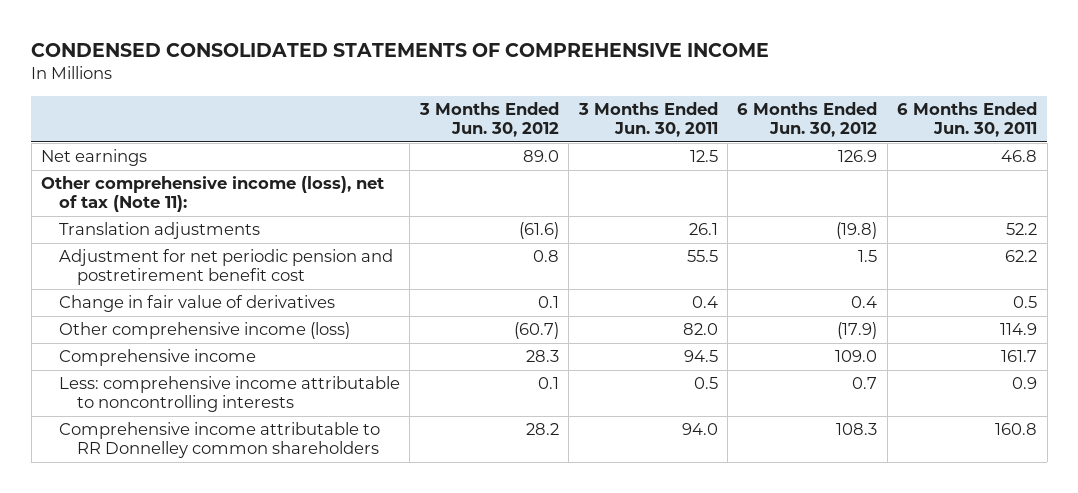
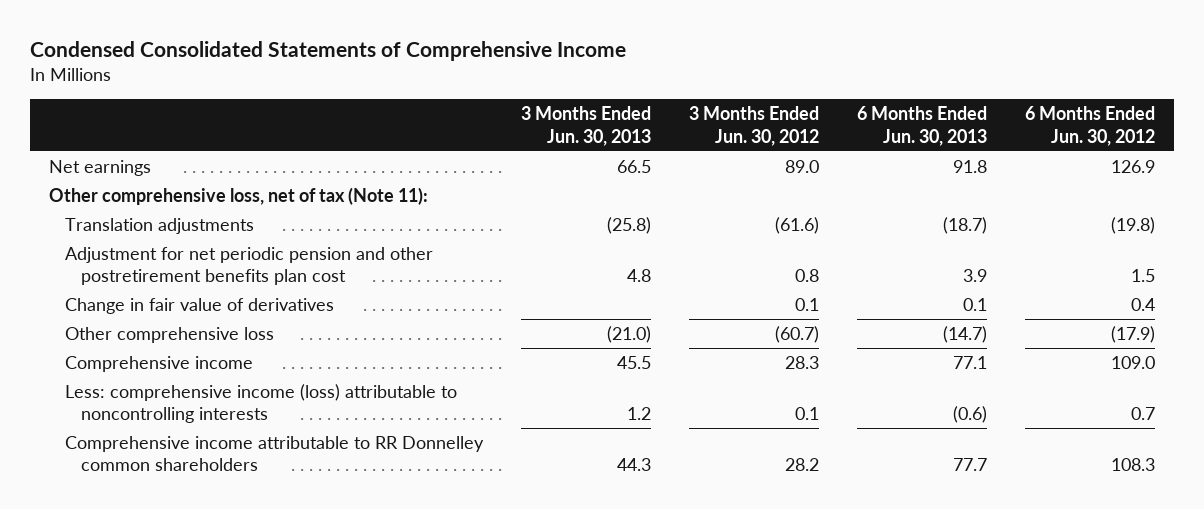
[31,43,770,58] CONDENSED CONSOLIDATED STATEMENTS OF COMPREHENSIVE INCOME -> [29,41,626,62] Condensed Consolidated Statements of Comprehensive Income
[577,101,718,138] 3 Months Ended Jun. 30, 2011 -> none
[897,101,1038,138] 6 Months Ended Jun. 30, 2011 -> none
none -> [520,106,651,146] 3 Months Ended Jun. 30, 2013
none -> [857,106,988,146] 6 Months Ended Jun. 30, 2013
[41,176,385,213] Other comprehensive income (loss), net of tax (Note 11): -> [48,186,428,205] Other comprehensive loss, net of tax (Note 11):
[59,249,394,286] Adjustment for net periodic pension and postretirement benefit cost -> [64,246,433,286] Adjustment for net periodic pension and other postretirement benefits plan cost
[59,322,351,340] Other comprehensive income (loss) -> [64,326,274,343] Other comprehensive loss
[59,376,401,413] Less: comprehensive income attributable to noncontrolling interests -> [64,383,457,424] Less: comprehensive income (loss) attributable to noncontrolling interests

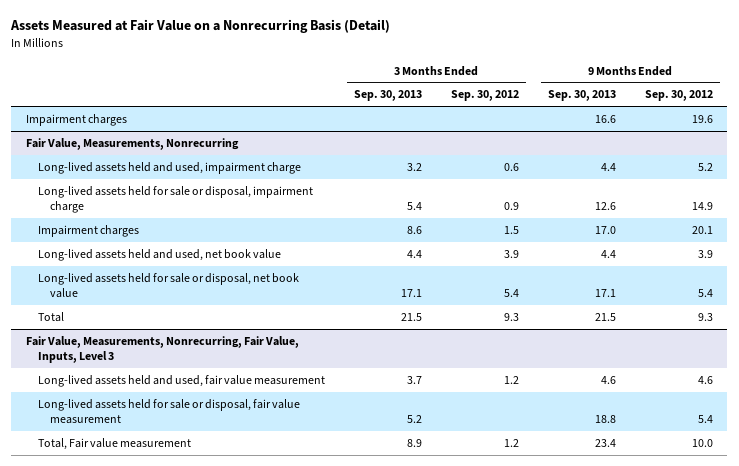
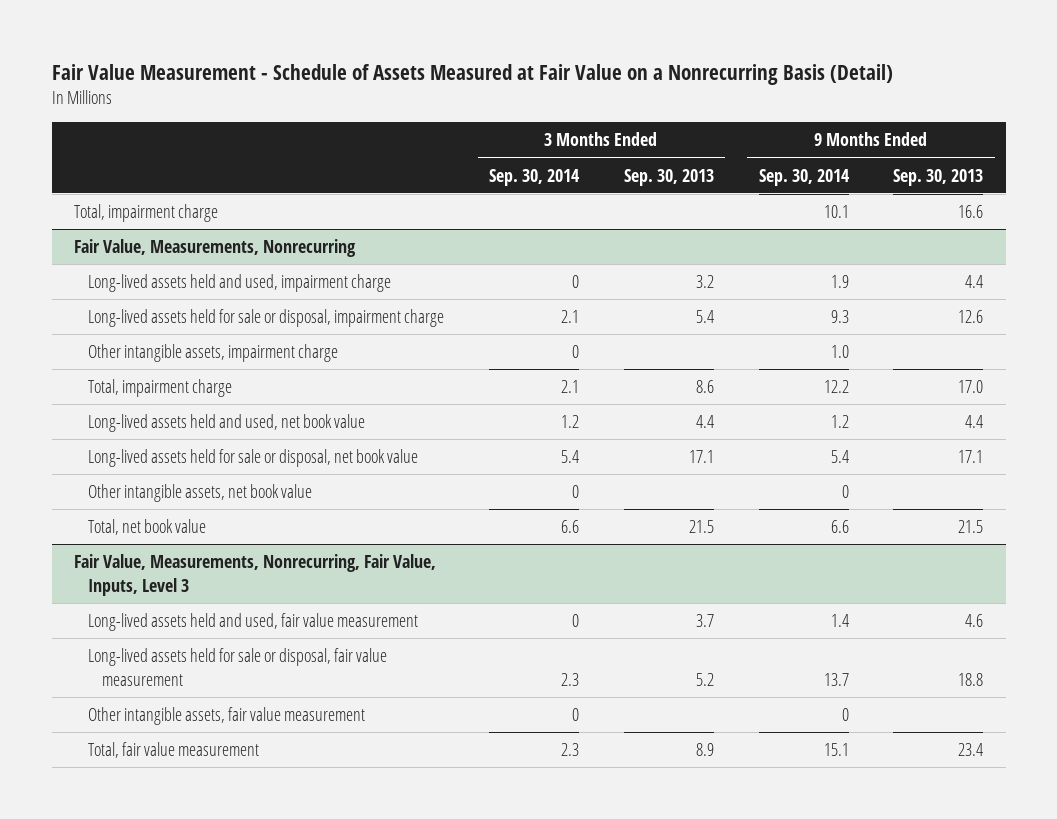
[10,19,391,34] Assets Measured at Fair Value on a Nonrecurring Basis (Detail) -> [51,63,893,85] Fair Value Measurement - Schedule of Assets Measured at Fair Value on a Nonrecurring Basis (Detail)
[450,90,519,102] Sep. 30, 2012 -> none
[644,90,713,102] Sep. 30, 2012 -> none
none -> [488,168,580,186] Sep. 30, 2014
none -> [758,168,850,186] Sep. 30, 2014
[25,113,127,126] Impairment charges -> [73,204,218,223] Total, impairment charge
none -> [88,344,339,363] Other intangible assets, impairment charge
[37,224,139,237] Impairment charges -> [88,379,233,398] Total, impairment charge
none -> [88,484,313,503] Other intangible assets, net book value
[37,311,64,322] Total -> [88,519,207,536] Total, net book value
none -> [88,707,366,726] Other intangible assets, fair value measurement
[37,437,191,450] Total, Fair value measurement -> [88,742,260,759] Total, fair value measurement

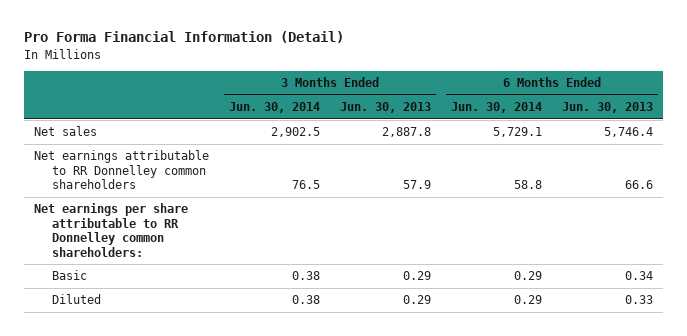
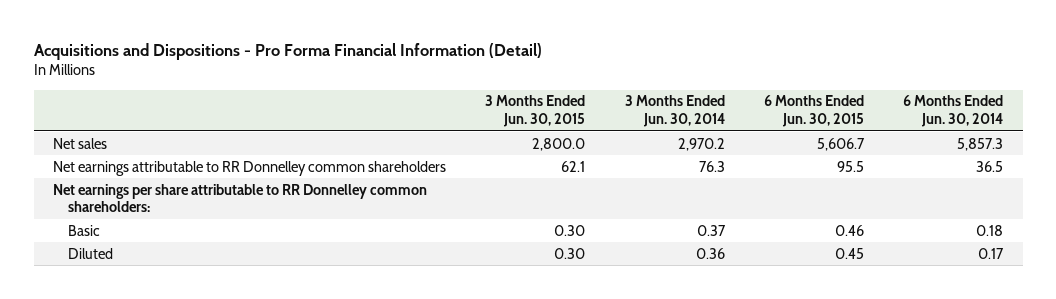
[23,31,344,44] Pro Forma Financial Information (Detail) -> [33,42,542,60] Acquisitions and Dispositions - Pro Forma Financial Information (Detail)
[339,102,431,114] Jun. 30, 2013 -> none
[562,102,654,114] Jun. 30, 2013 -> none
none -> [485,95,586,127] 3 Months Ended Jun. 30, 2015
none -> [763,95,864,127] 6 Months Ended Jun. 30, 2015
[270,127,320,138] 2,902.5 -> [677,137,725,151] 2,970.2
[493,127,543,138] 5,729.1 -> [957,137,1004,151] 5,857.3
[291,180,320,190] 76.5 -> [698,160,725,172] 76.3
[514,180,543,190] 58.8 -> [976,160,1004,172] 36.5
[291,271,320,281] 0.38 -> [696,224,726,236] 0.37
[514,271,543,281] 0.29 -> [976,224,1004,236] 0.18
[291,295,320,305] 0.38 -> [695,247,725,259] 0.36
[514,295,543,305] 0.29 -> [978,247,1005,259] 0.17

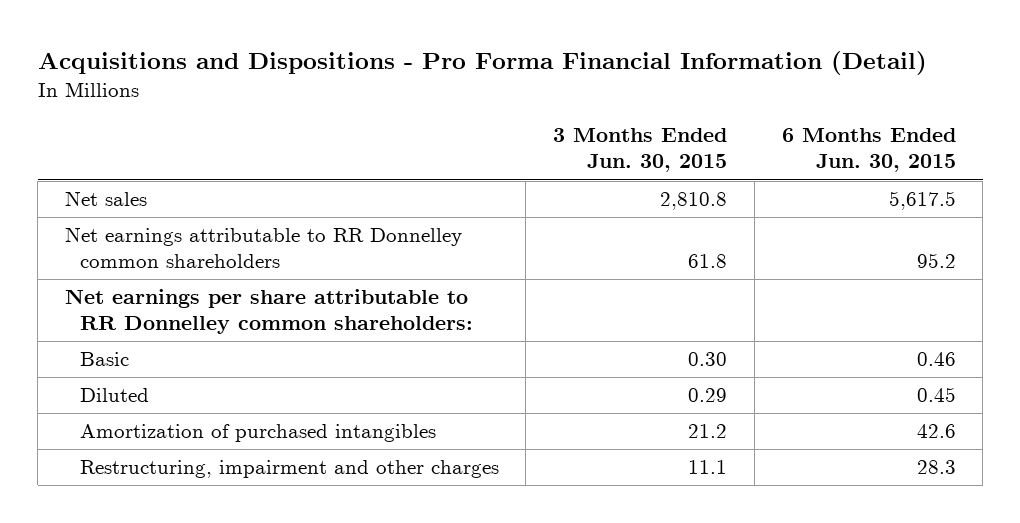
[624,95,725,127] 3 Months Ended Jun. 30, 2014 -> none
[903,95,1004,127] 6 Months Ended Jun. 30, 2014 -> none
[532,137,586,151] 2,800.0 -> [660,192,728,211] 2,810.8
[816,137,865,151] 5,606.7 -> [888,191,956,211] 5,617.5
[561,160,586,172] 62.1 -> [688,254,728,269] 61.8
[836,160,864,172] 95.5 -> [916,253,956,269] 95.2
[554,247,586,259] 0.30 -> [688,388,728,403] 0.29
none -> [79,424,436,443] Amortization of purchased intangibles
none -> [79,460,499,479] Restructuring, impairment and other charges

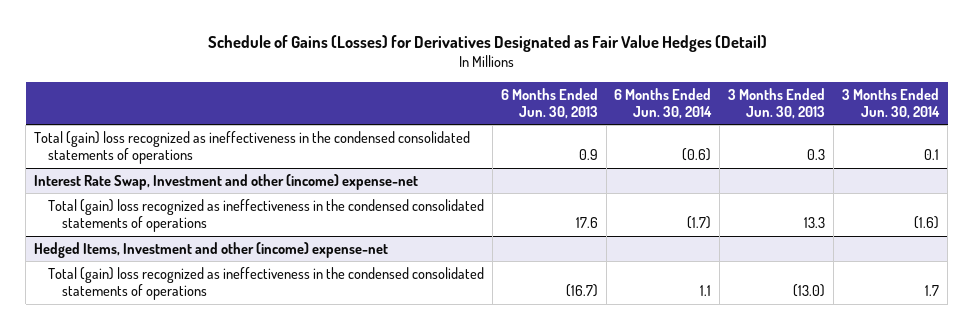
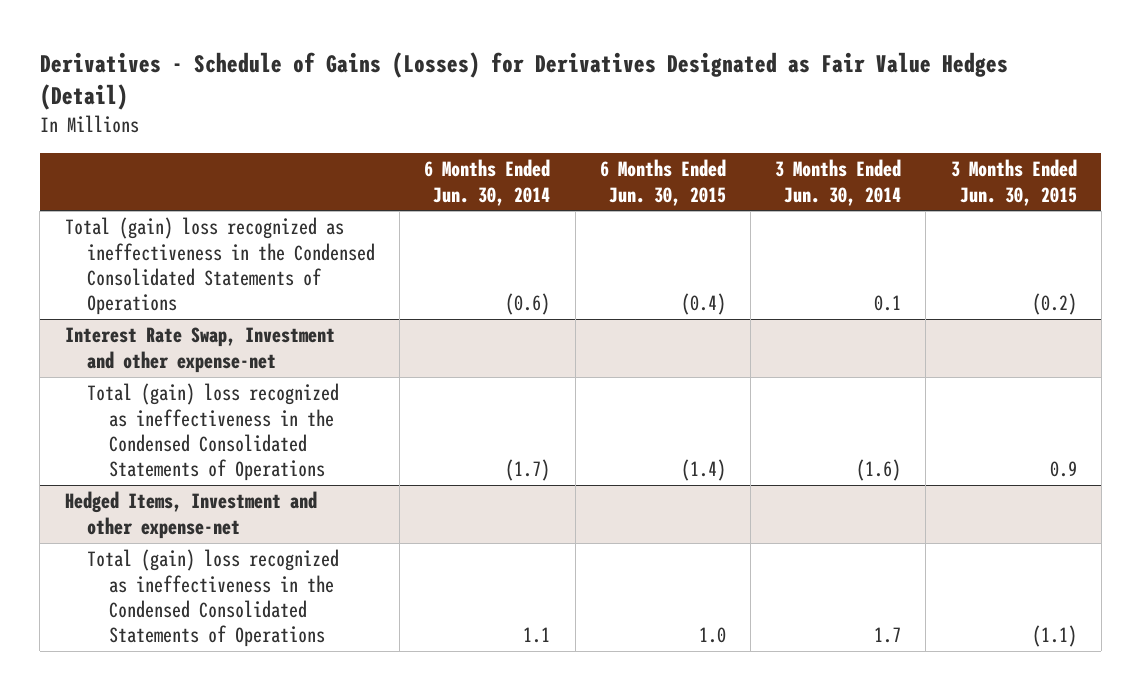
[207,34,767,52] Schedule of Gains (Losses) for Derivatives Designated as Fair Value Hedges (Detail) -> [39,52,1008,111] Derivatives - Schedule of Gains (Losses) for Derivatives Designated as Fair Value Hedges (Detail)
[500,87,598,120] 6 Months Ended Jun. 30, 2013 -> none
[728,87,826,120] 3 Months Ended Jun. 30, 2013 -> none
none -> [599,159,726,206] 6 Months Ended Jun. 30, 2015
none -> [950,159,1077,206] 3 Months Ended Jun. 30, 2015
[33,130,470,165] Total (gain) loss recognized as ineffectiveness in the condensed consolidated statements of operations -> [64,217,375,316] Total (gain) loss recognized as ineffectiveness in the Condensed Consolidated Statements of Operations
[33,173,418,190] Interest Rate Swap, Investment and other (income) expense-net -> [64,327,335,373] Interest Rate Swap, Investment and other expense-net
[47,198,484,233] Total (gain) loss recognized as ineffectiveness in the condensed consolidated statements of operations -> [86,383,339,482] Total (gain) loss recognized as ineffectiveness in the Condensed Consolidated Statements of Operations
[33,241,388,258] Hedged Items, Investment and other (income) expense-net -> [64,491,317,539] Hedged Items, Investment and other expense-net
[47,266,484,301] Total (gain) loss recognized as ineffectiveness in the condensed consolidated statements of operations -> [86,549,339,648] Total (gain) loss recognized as ineffectiveness in the Condensed Consolidated Statements of Operations

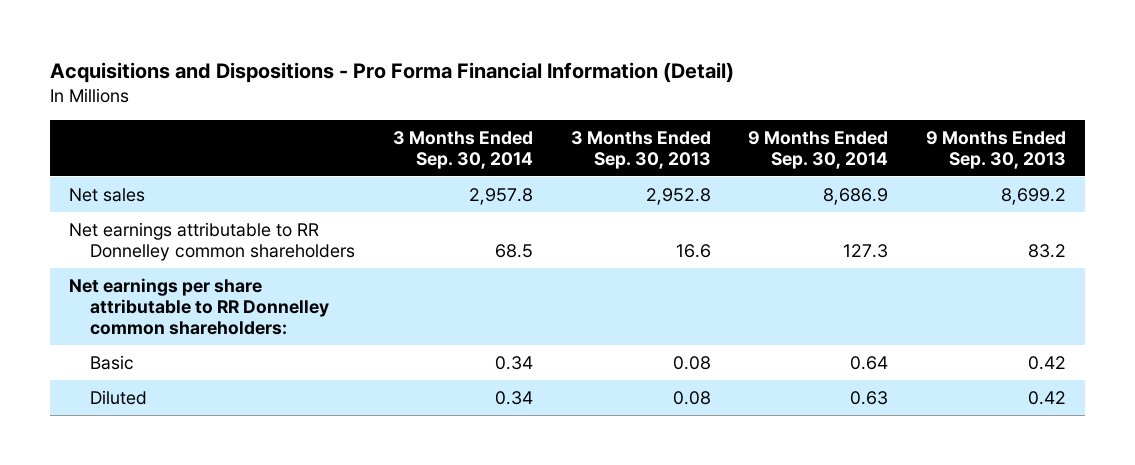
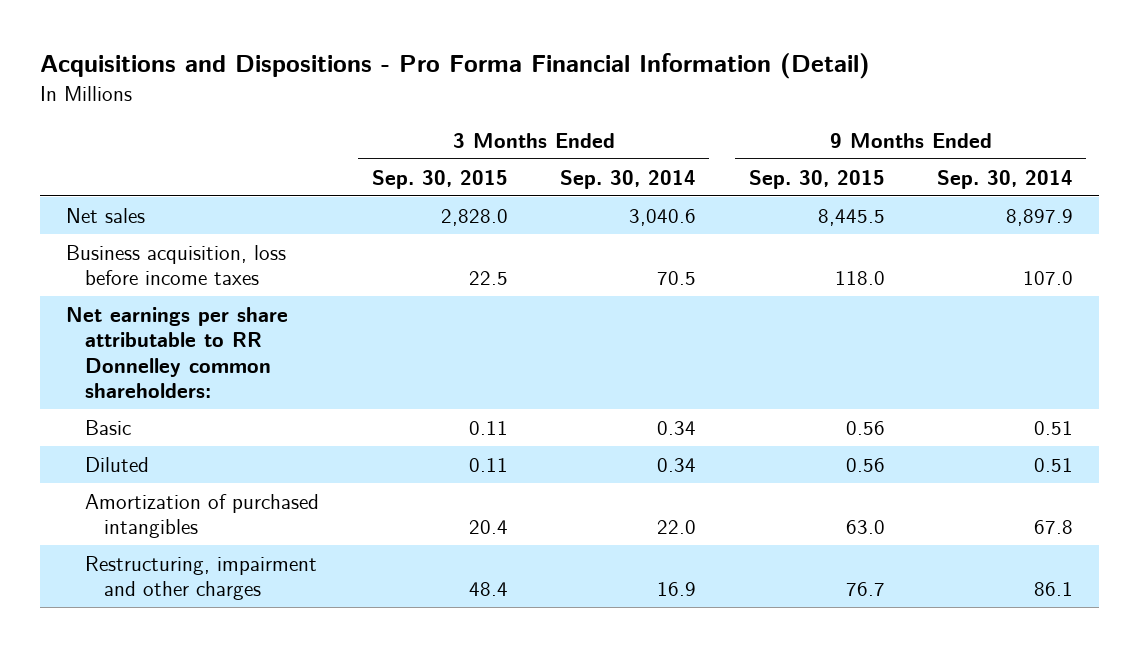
[570,130,711,169] 3 Months Ended Sep. 30, 2013 -> none
[926,130,1067,169] 9 Months Ended Sep. 30, 2013 -> none
none -> [371,169,508,189] Sep. 30, 2015
none -> [748,169,885,189] Sep. 30, 2015
[69,221,355,261] Net earnings attributable to RR Donnelley common shareholders -> none
[468,187,533,205] 2,957.8 -> [629,208,697,226] 3,040.6
[823,187,889,205] 8,686.9 -> [1006,208,1074,226] 8,897.9
none -> [65,244,286,286] Business acquisition, loss before income taxes
[850,355,889,370] 0.64 -> [1034,420,1074,435] 0.51
[850,390,889,405] 0.63 -> [1034,457,1074,472] 0.51
none -> [85,493,320,539] Amortization of purchased intangibles
none -> [85,555,318,601] Restructuring, impairment and other charges

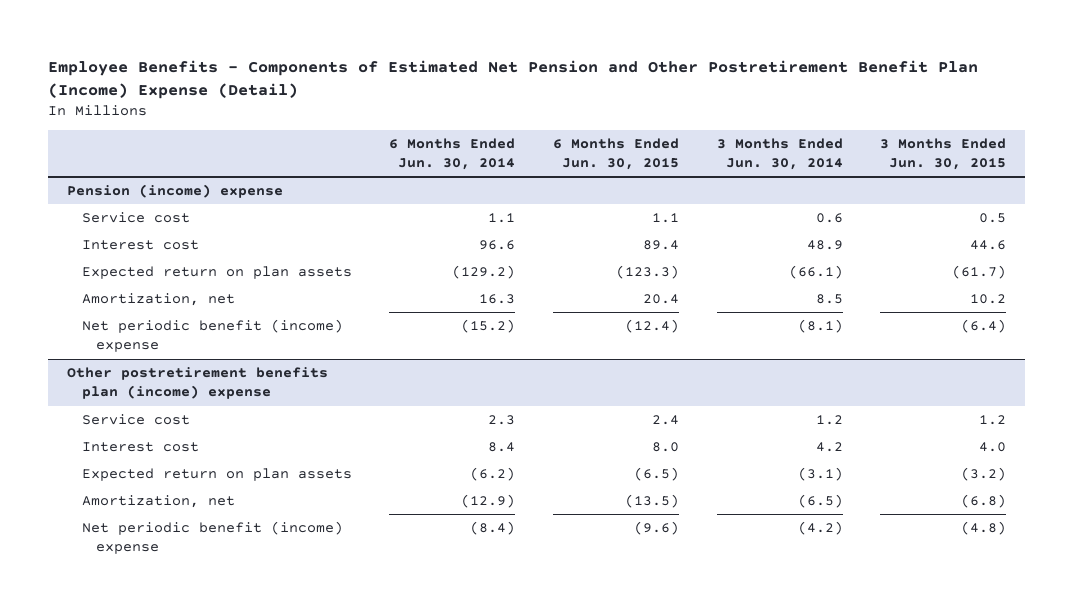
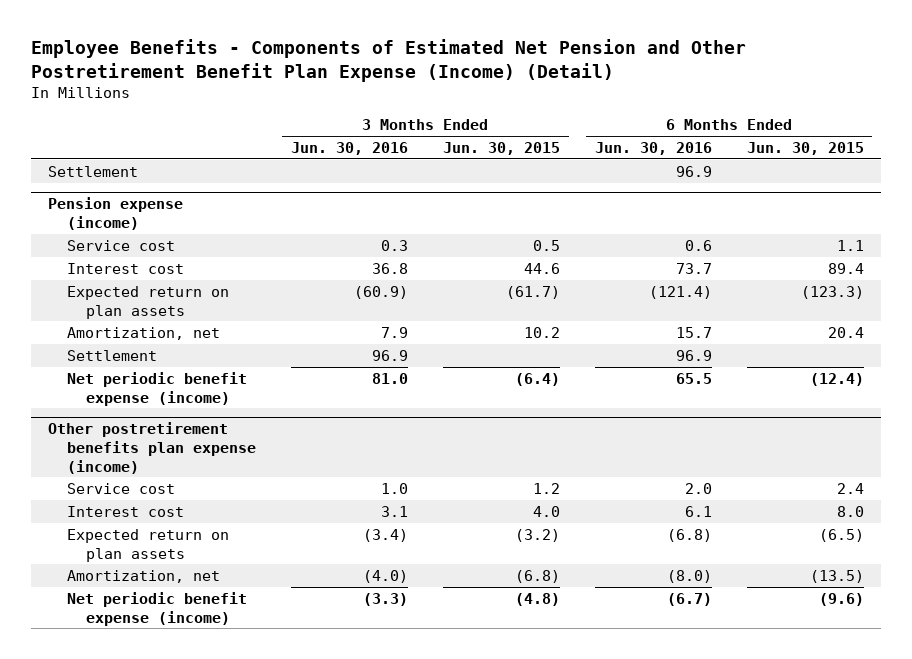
[48,59,979,99] Employee Benefits - Components of Estimated Net Pension and Other Postretirement Benefit Plan (Income) Expense (Detail) -> [30,39,746,82] Employee Benefits - Components of Estimated Net Pension and Other Postretirement Benefit Plan Expense (Income) (Detail)
[389,137,516,170] 6 Months Ended Jun. 30, 2014 -> none
[716,137,843,170] 3 Months Ended Jun. 30, 2014 -> none
none -> [290,141,408,155] Jun. 30, 2016
none -> [594,141,712,155] Jun. 30, 2016
none -> [47,165,138,177] Settlement
[67,184,284,199] Pension (income) expense -> [47,197,183,230] Pension expense (income)
none -> [67,349,158,361] Settlement
[81,319,343,353] Net periodic benefit (income) expense -> [67,371,248,406] Net periodic benefit expense (income)
[67,367,329,400] Other postretirement benefits plan (income) expense -> [47,422,257,474] Other postretirement benefits plan expense (income)
[81,521,343,555] Net periodic benefit (income) expense -> [67,591,248,626] Net periodic benefit expense (income)

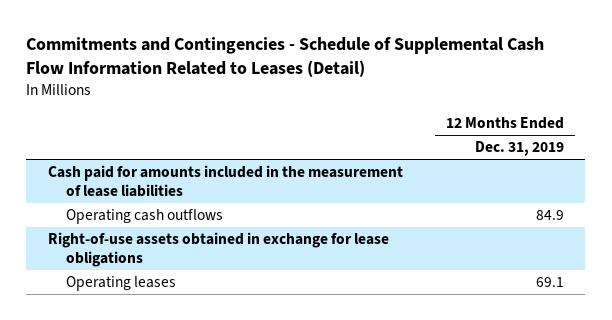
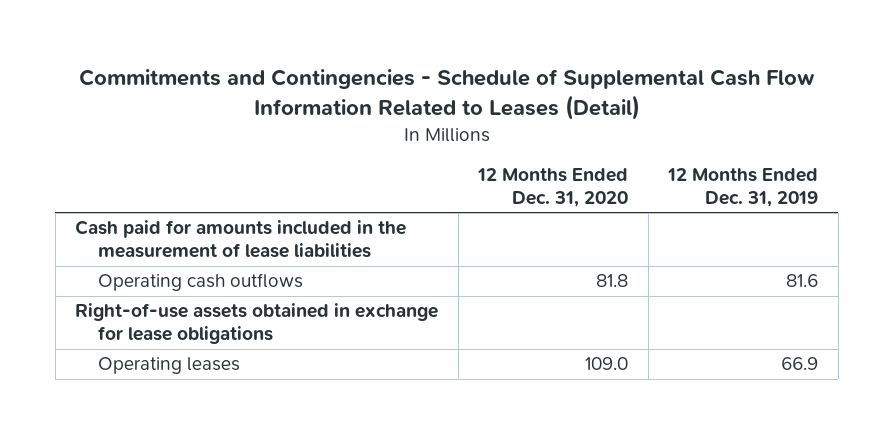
none -> [477,168,629,208] 12 Months Ended Dec. 31, 2020
[535,210,564,221] 84.9 -> [786,274,819,288] 81.6
[535,277,564,288] 69.1 -> [781,357,819,371] 66.9

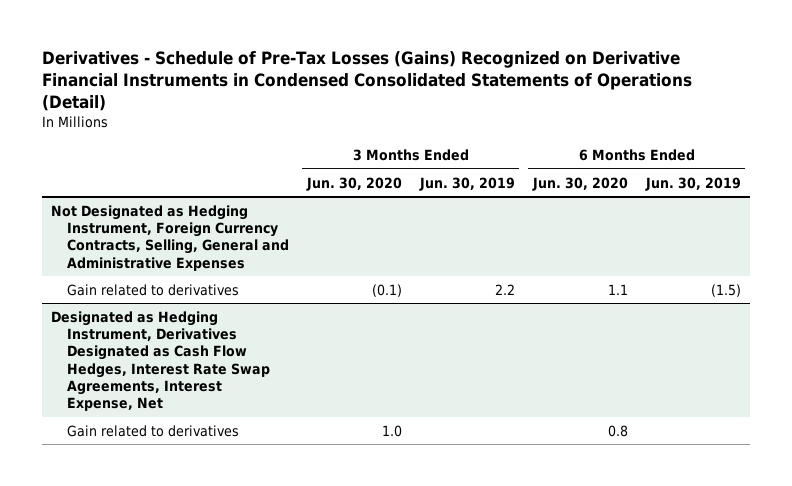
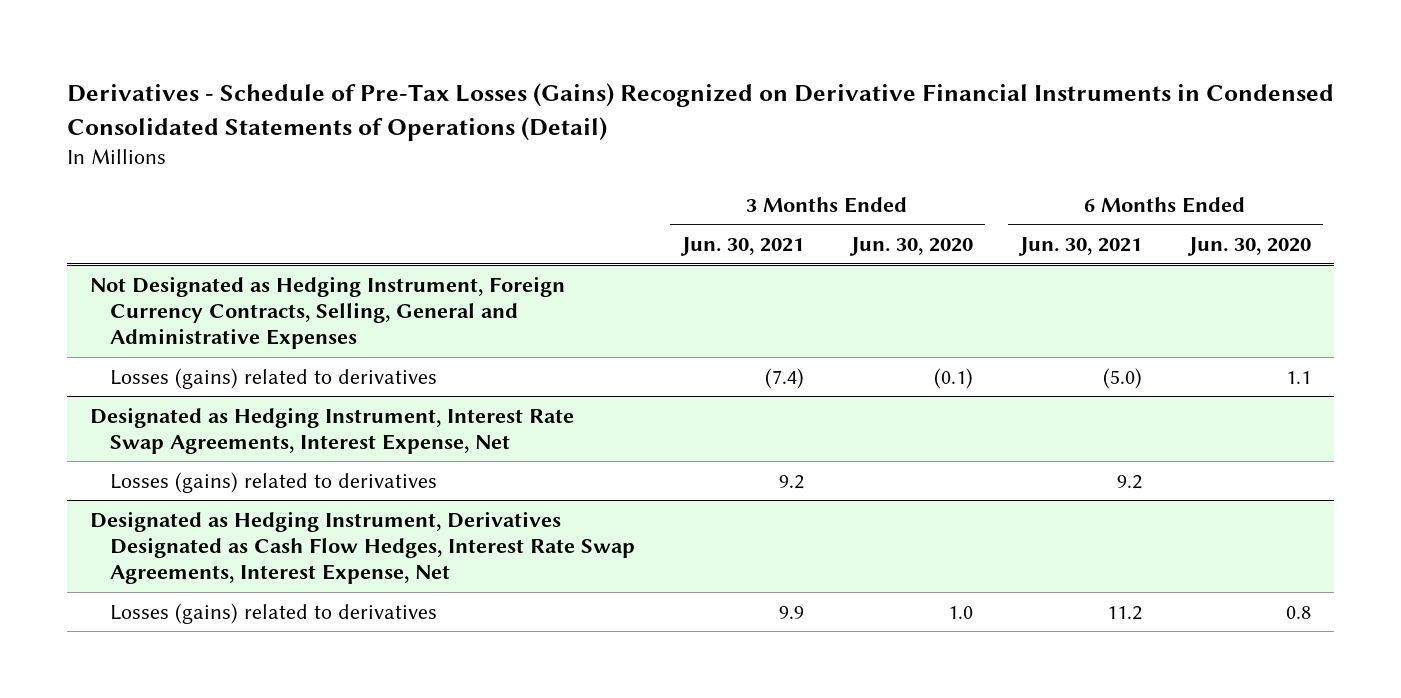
[418,176,515,191] Jun. 30, 2019 -> none
[644,176,741,191] Jun. 30, 2019 -> none
none -> [679,237,804,257] Jun. 30, 2021
none -> [1017,237,1142,257] Jun. 30, 2021
[66,283,239,296] Gain related to derivatives -> [109,367,437,389] Losses (gains) related to derivatives
none -> [90,406,575,454] Designated as Hedging Instrument, Interest Rate Swap Agreements, Interest Expense, Net
none -> [109,471,437,493] Losses (gains) related to derivatives
[66,424,239,437] Gain related to derivatives -> [109,602,437,624] Losses (gains) related to derivatives

